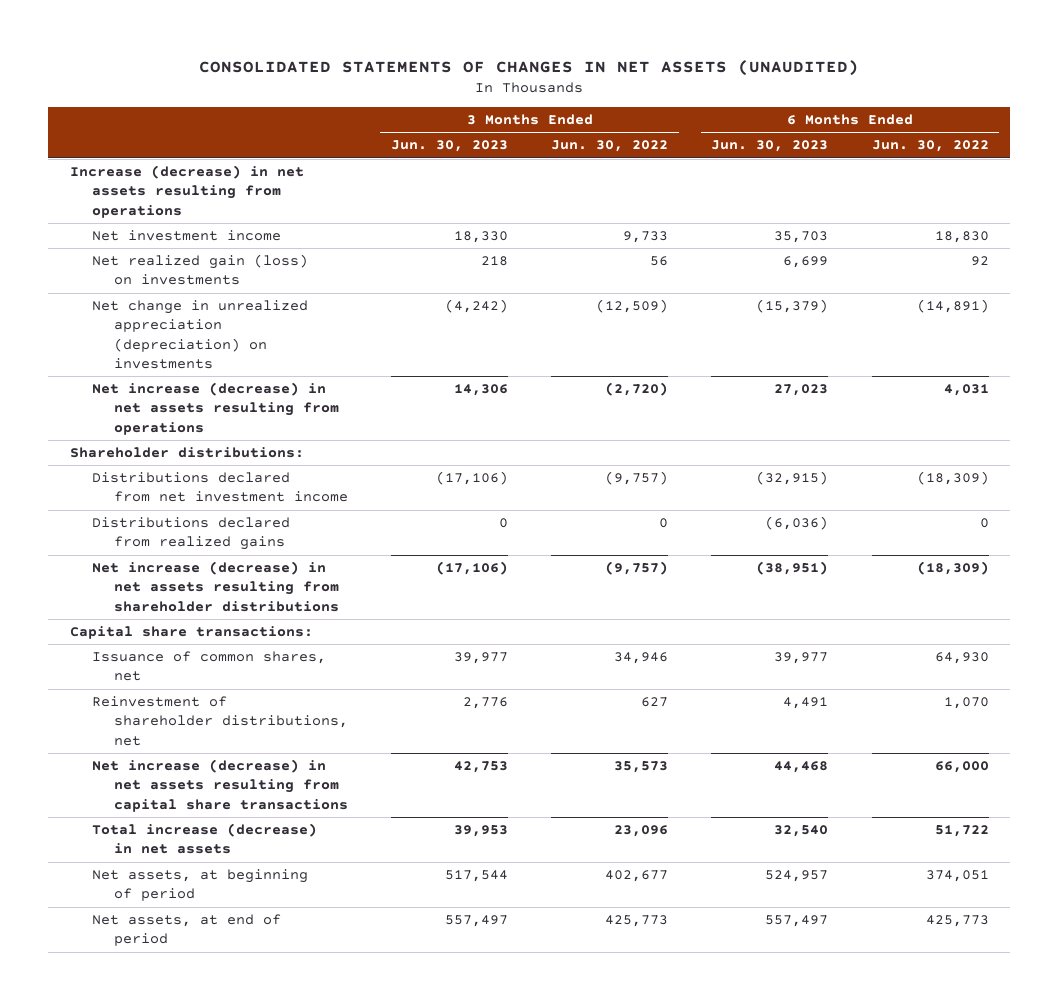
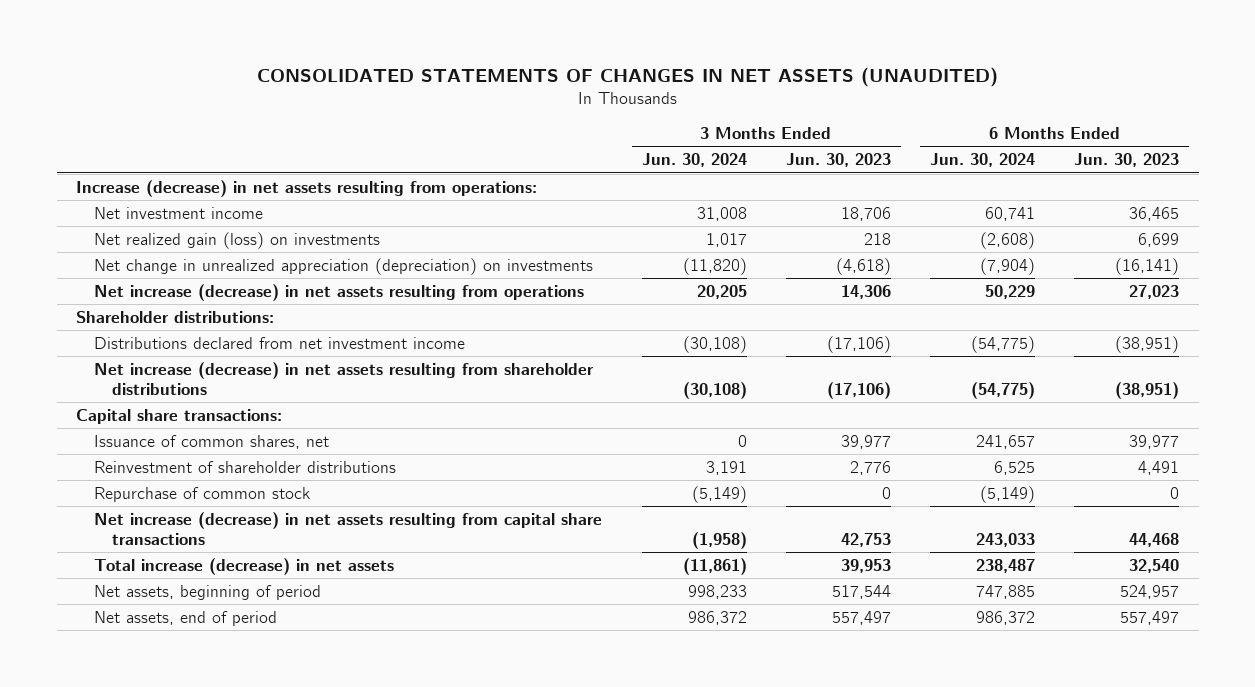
[551,140,669,153] Jun. 30, 2022 -> none
[871,140,989,153] Jun. 30, 2022 -> none
none -> [641,153,747,168] Jun. 30, 2024
none -> [929,153,1035,168] Jun. 30, 2024
[69,165,304,218] Increase (decrease) in net assets resulting from operations -> [76,179,538,197] Increase (decrease) in net assets resulting from operations:
[454,231,509,244] 18,330 -> [840,206,891,221] 18,706
[774,231,829,244] 35,703 -> [1129,206,1180,221] 36,465
[445,299,509,314] (4,242) -> [835,257,891,275] (4,618)
[756,299,829,314] (15,379) -> [1115,257,1180,275] (16,141)
[91,517,290,551] Distributions declared from realized gains -> none
[756,471,829,486] (32,915) -> [1115,335,1180,353] (38,951)
[91,696,348,746] Reinvestment of shareholder distributions, net -> [94,460,397,473] Reinvestment of shareholder distributions
none -> [94,486,311,502] Repurchase of common stock
[91,869,308,902] Net assets, at beginning of period -> [94,584,322,600] Net assets, beginning of period
[91,914,281,947] Net assets, at end of period -> [94,610,278,626] Net assets, end of period

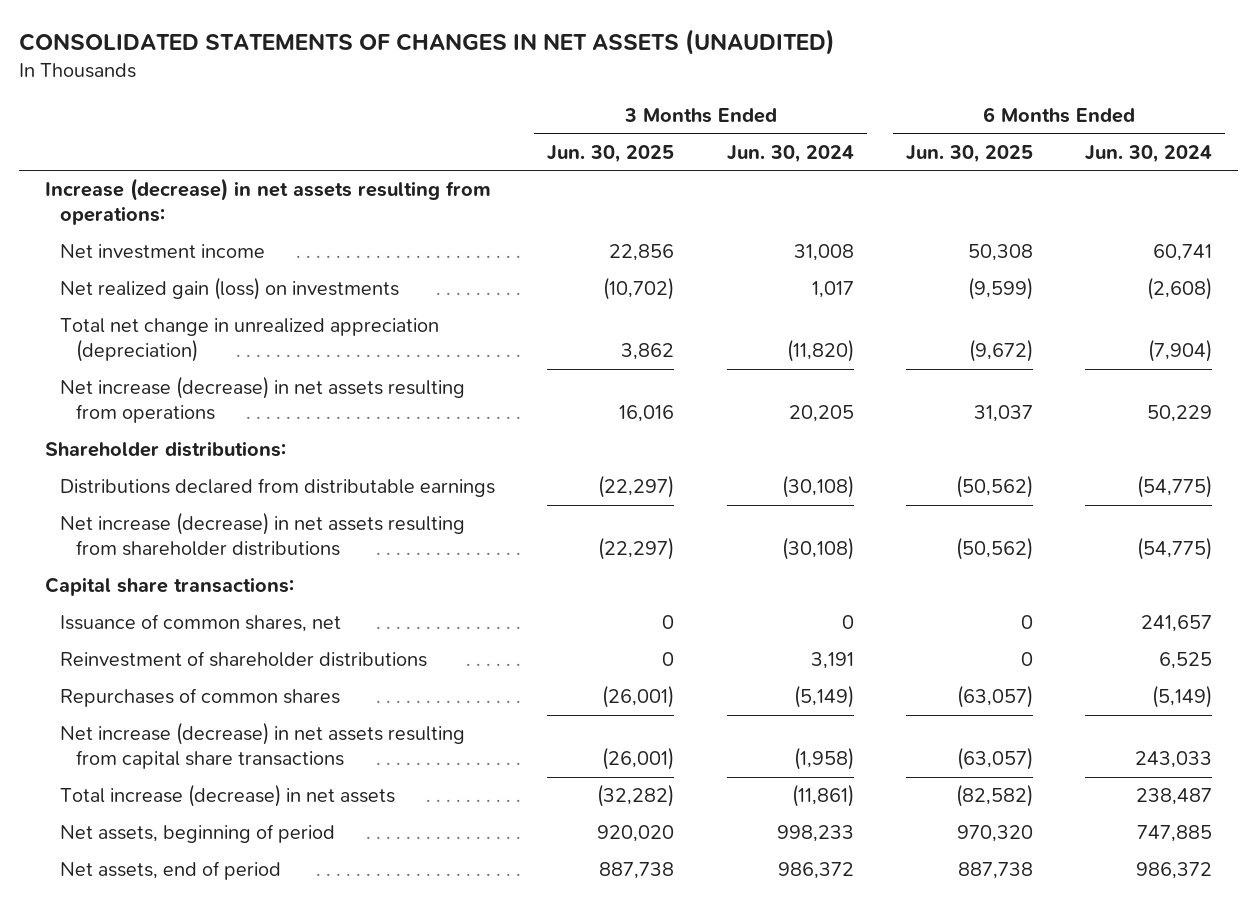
[785,153,891,168] Jun. 30, 2023 -> none
[1074,153,1180,168] Jun. 30, 2023 -> none
none -> [547,144,675,163] Jun. 30, 2025
none -> [905,144,1033,163] Jun. 30, 2025
[94,257,594,275] Net change in unrealized appreciation (depreciation) on investments -> [60,318,440,363] Total net change in unrealized appreciation (depreciation)
[94,336,466,349] Distributions declared from net investment income -> [60,478,496,498] Distributions declared from distributable earnings
[94,486,311,502] Repurchase of common stock -> [60,688,341,708] Repurchases of common shares

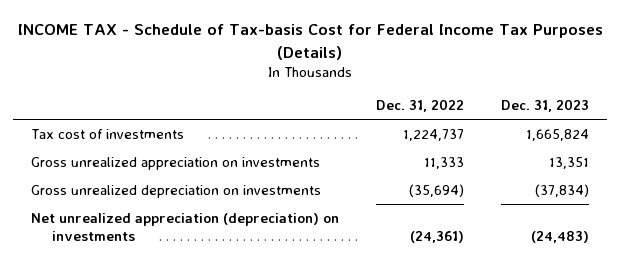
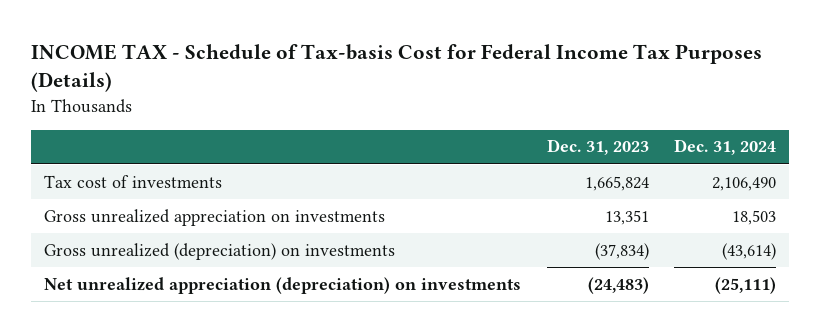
[376,99,465,113] Dec. 31, 2022 -> none
none -> [674,139,777,156] Dec. 31, 2024
[31,184,322,198] Gross unrealized depreciation on investments -> [43,242,395,260] Gross unrealized (depreciation) on investments

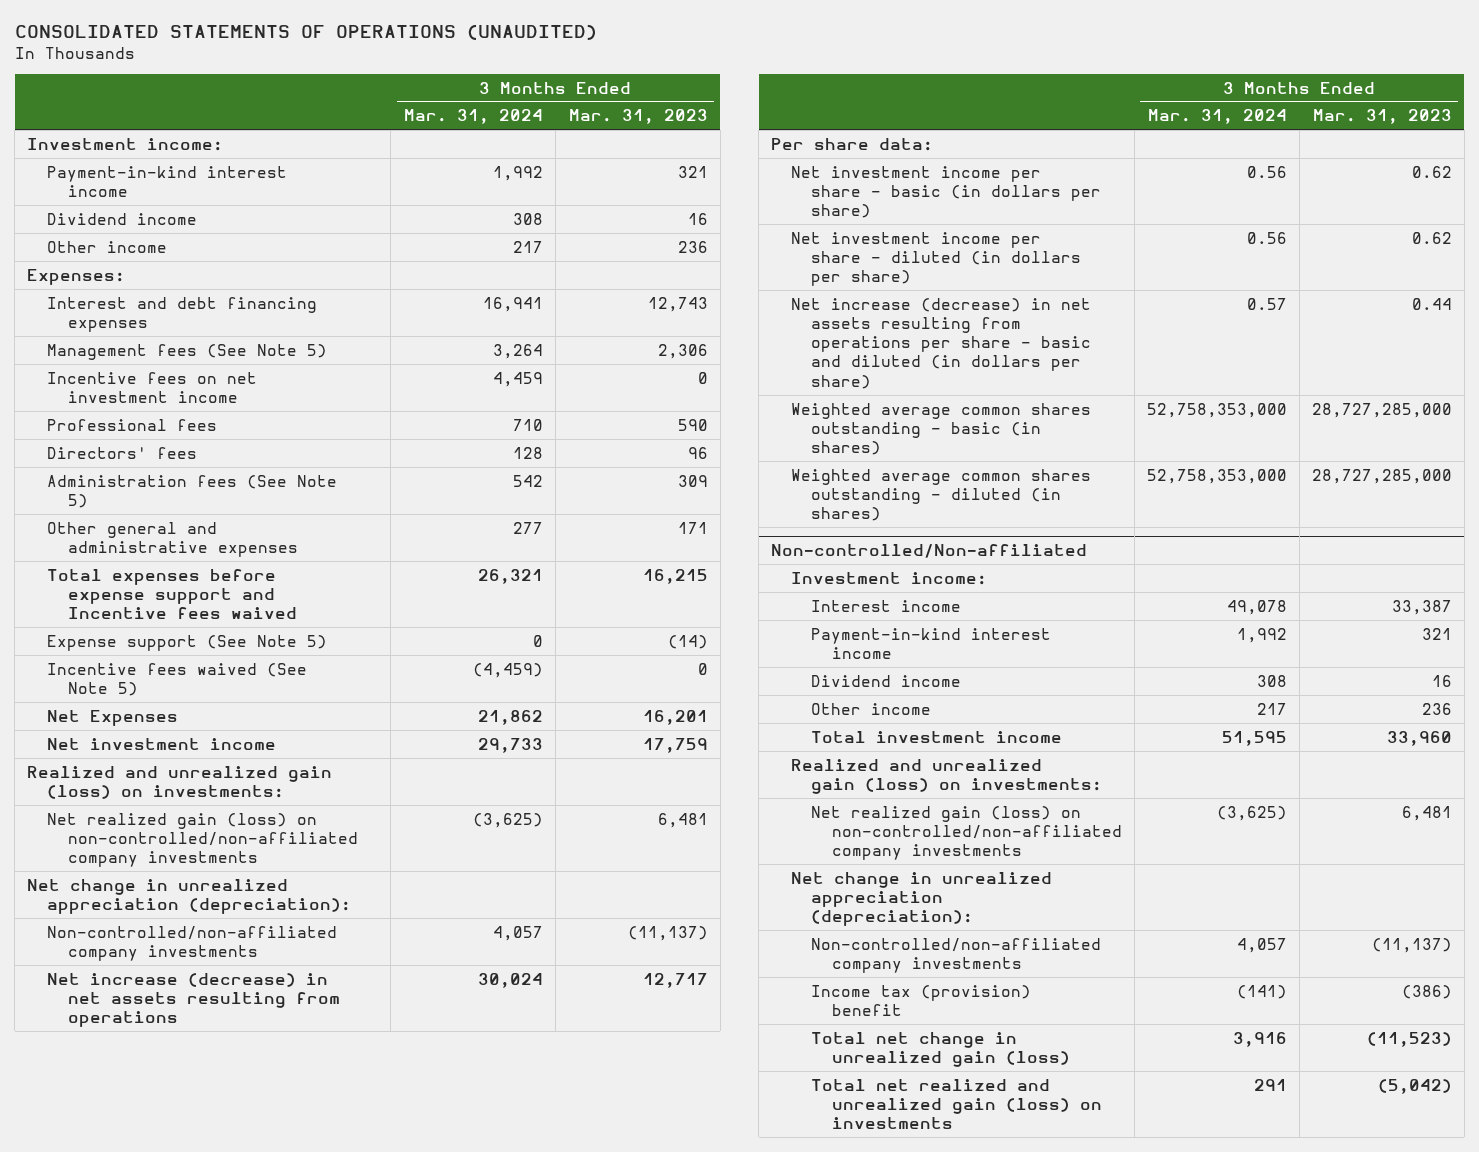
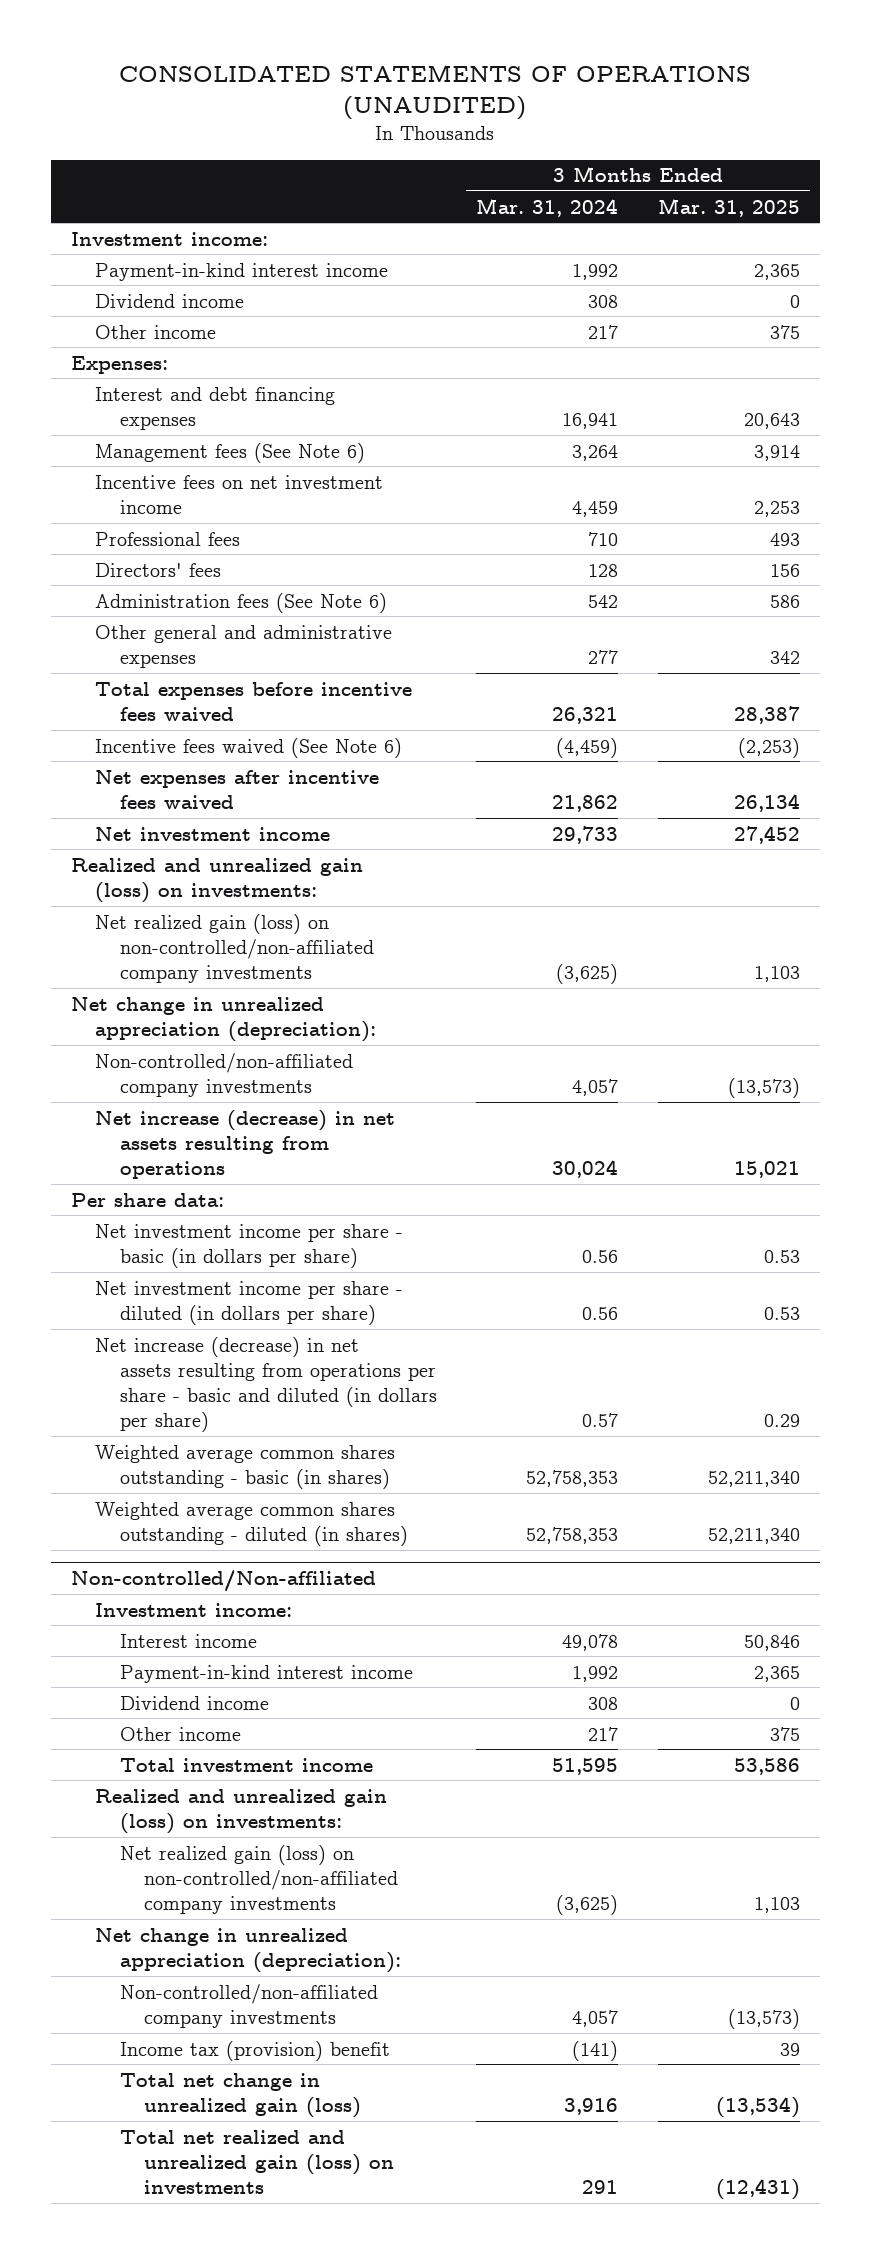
[568,109,708,125] Mar. 31, 2023 -> none
none -> [658,197,801,217] Mar. 31, 2025
[47,343,328,360] Management fees (See Note 5) -> [95,442,366,463] Management fees (See Note 6)
[47,474,338,508] Administration fees (See Note 5) -> [95,592,388,613] Administration fees (See Note 6)
[47,634,328,651] Expense support (See Note 5) -> none
[47,568,297,620] Total expenses before expense support and Incentive fees waived -> [95,681,413,721] Total expenses before incentive fees waived
[47,662,308,696] Incentive fees waived (See Note 5) -> [95,737,403,758] Incentive fees waived (See Note 6)
[47,709,179,726] Net Expenses -> [95,769,380,809] Net expenses after incentive fees waived
[1146,402,1287,418] 52,758,353,000 -> [526,1469,619,1487] 52,758,353
[1146,468,1287,484] 52,758,353,000 -> [526,1526,619,1544] 52,758,353

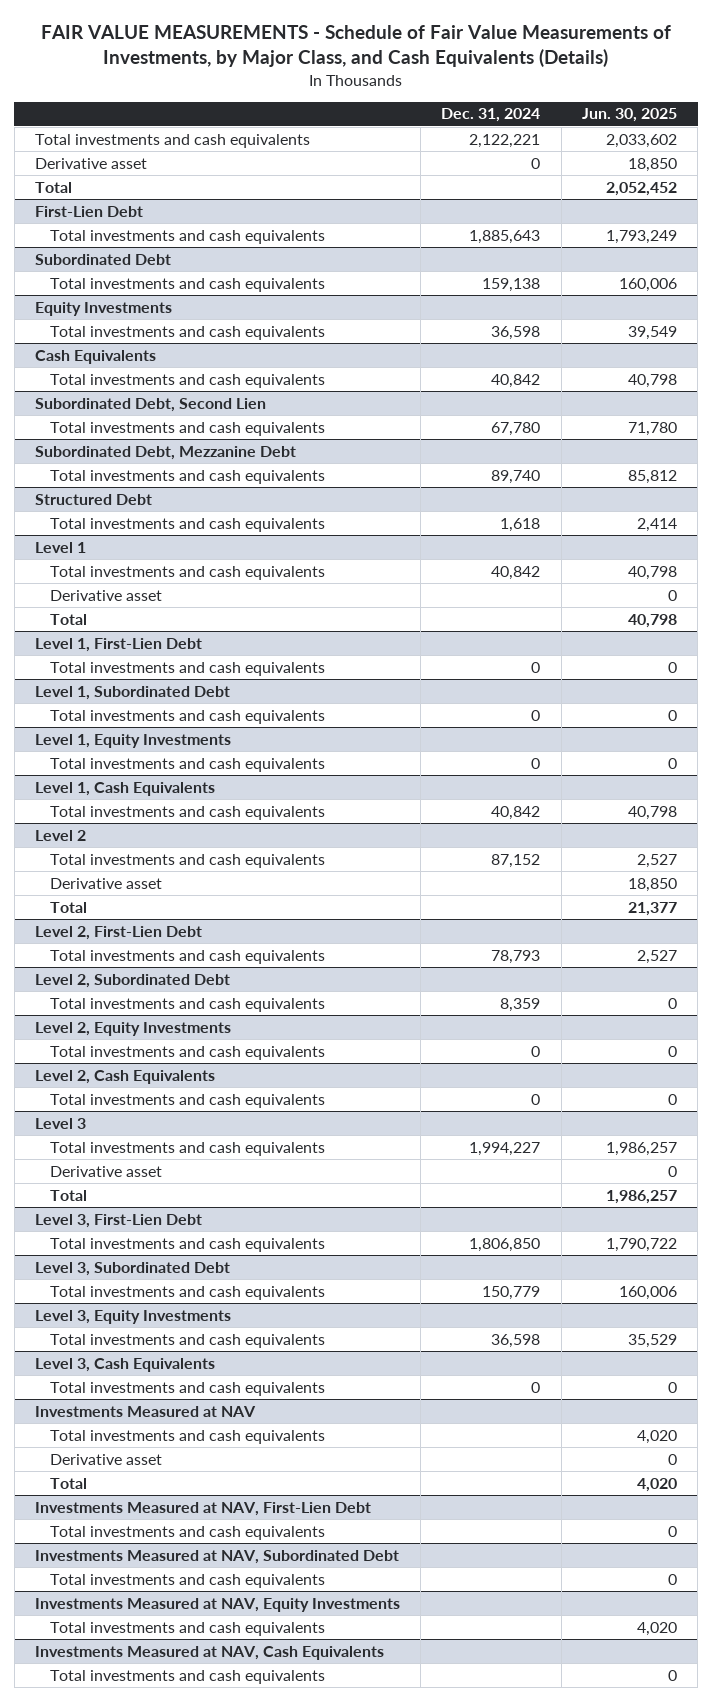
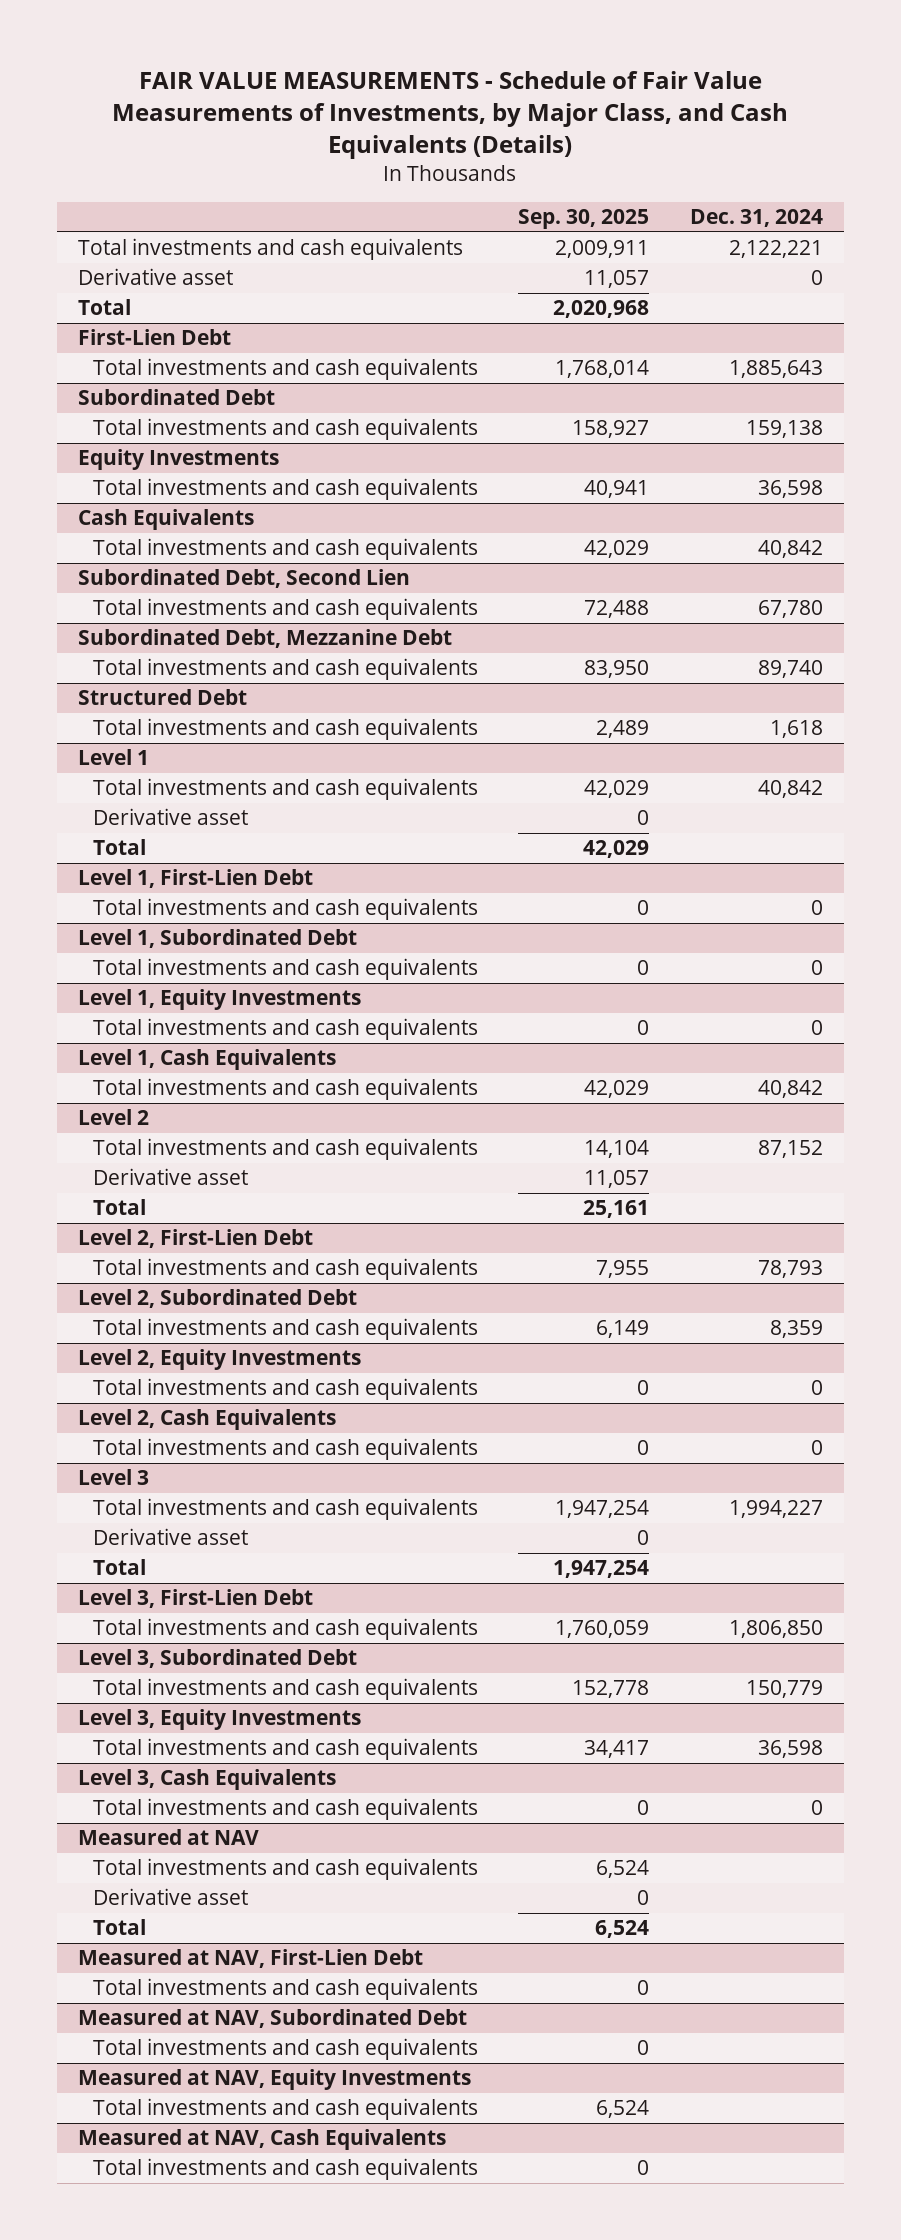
[581,108,677,123] Jun. 30, 2025 -> none
none -> [518,209,650,230] Sep. 30, 2025
[35,1405,257,1417] Investments Measured at NAV -> [77,1829,259,1846] Measured at NAV
[35,1501,372,1516] Investments Measured at NAV, First-Lien Debt -> [77,1949,423,1969] Measured at NAV, First-Lien Debt
[35,1549,400,1564] Investments Measured at NAV, Subordinated Debt -> [77,2009,467,2029] Measured at NAV, Subordinated Debt
[35,1597,401,1612] Investments Measured at NAV, Equity Investments -> [77,2069,471,2091] Measured at NAV, Equity Investments
[35,1645,385,1660] Investments Measured at NAV, Cash Equivalents -> [77,2129,446,2151] Measured at NAV, Cash Equivalents

